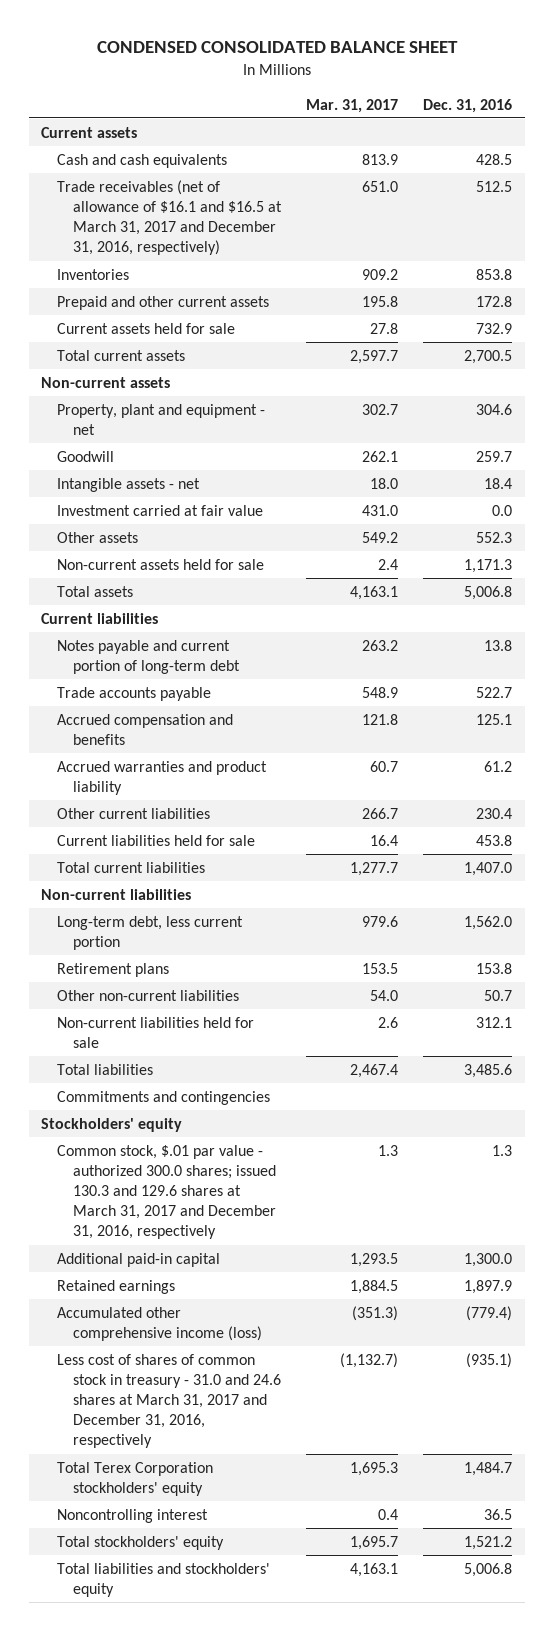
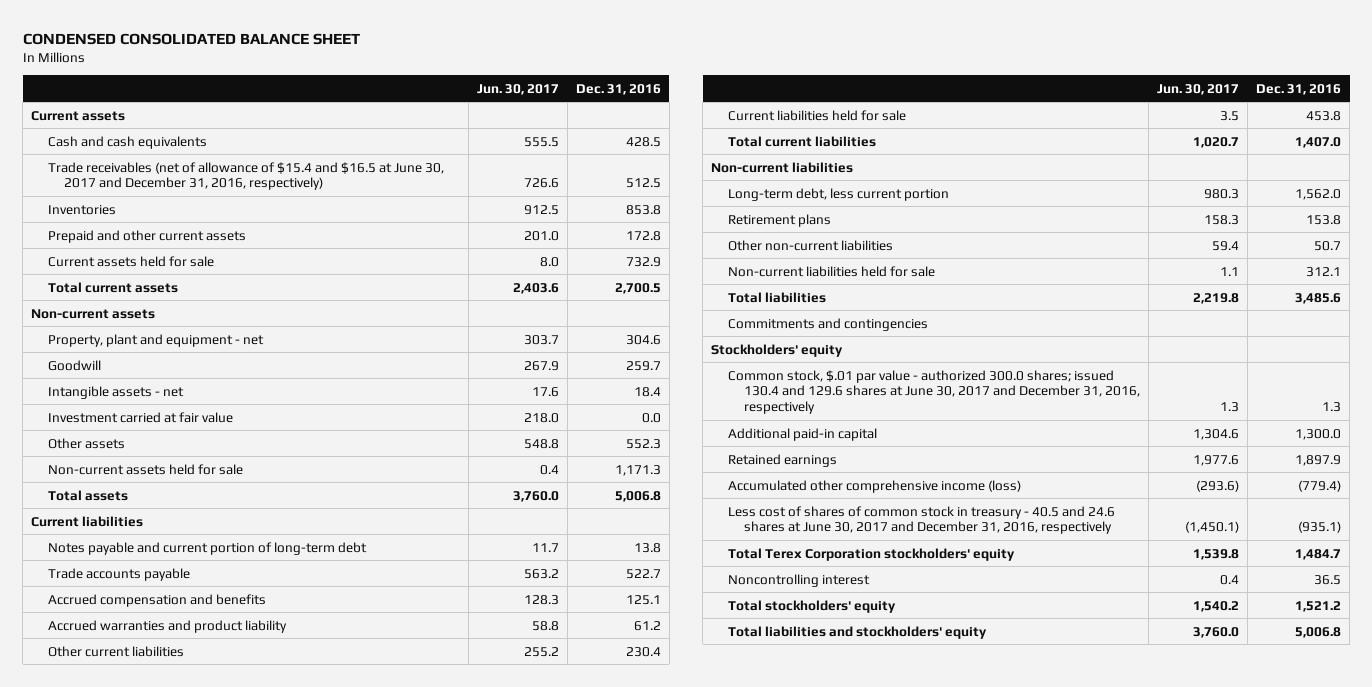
[306,98,399,113] Mar. 31, 2017 -> none
none -> [477,83,560,95] Jun. 30, 2017
[57,179,283,256] Trade receivables (net of allowance of $16.1 and $16.5 at March 31, 2017 and December 31, 2016, respectively) -> [47,161,444,191] Trade receivables (net of allowance of $15.4 and $16.5 at June 30, 2017 and December 31, 2016, respectively)
[57,1144,277,1240] Common stock, $.01 par value - authorized 300.0 shares; issued 130.3 and 129.6 shares at March 31, 2017 and December 31, 2016, respectively -> [727,369,1141,414] Common stock, $.01 par value - authorized 300.0 shares; issued 130.4 and 129.6 shares at June 30, 2017 and December 31, 2016, respectively
[57,1353,282,1449] Less cost of shares of common stock in treasury - 31.0 and 24.6 shares at March 31, 2017 and December 31, 2016, respectively -> [727,505,1115,535] Less cost of shares of common stock in treasury - 40.5 and 24.6 shares at June 30, 2017 and December 31, 2016, respectively

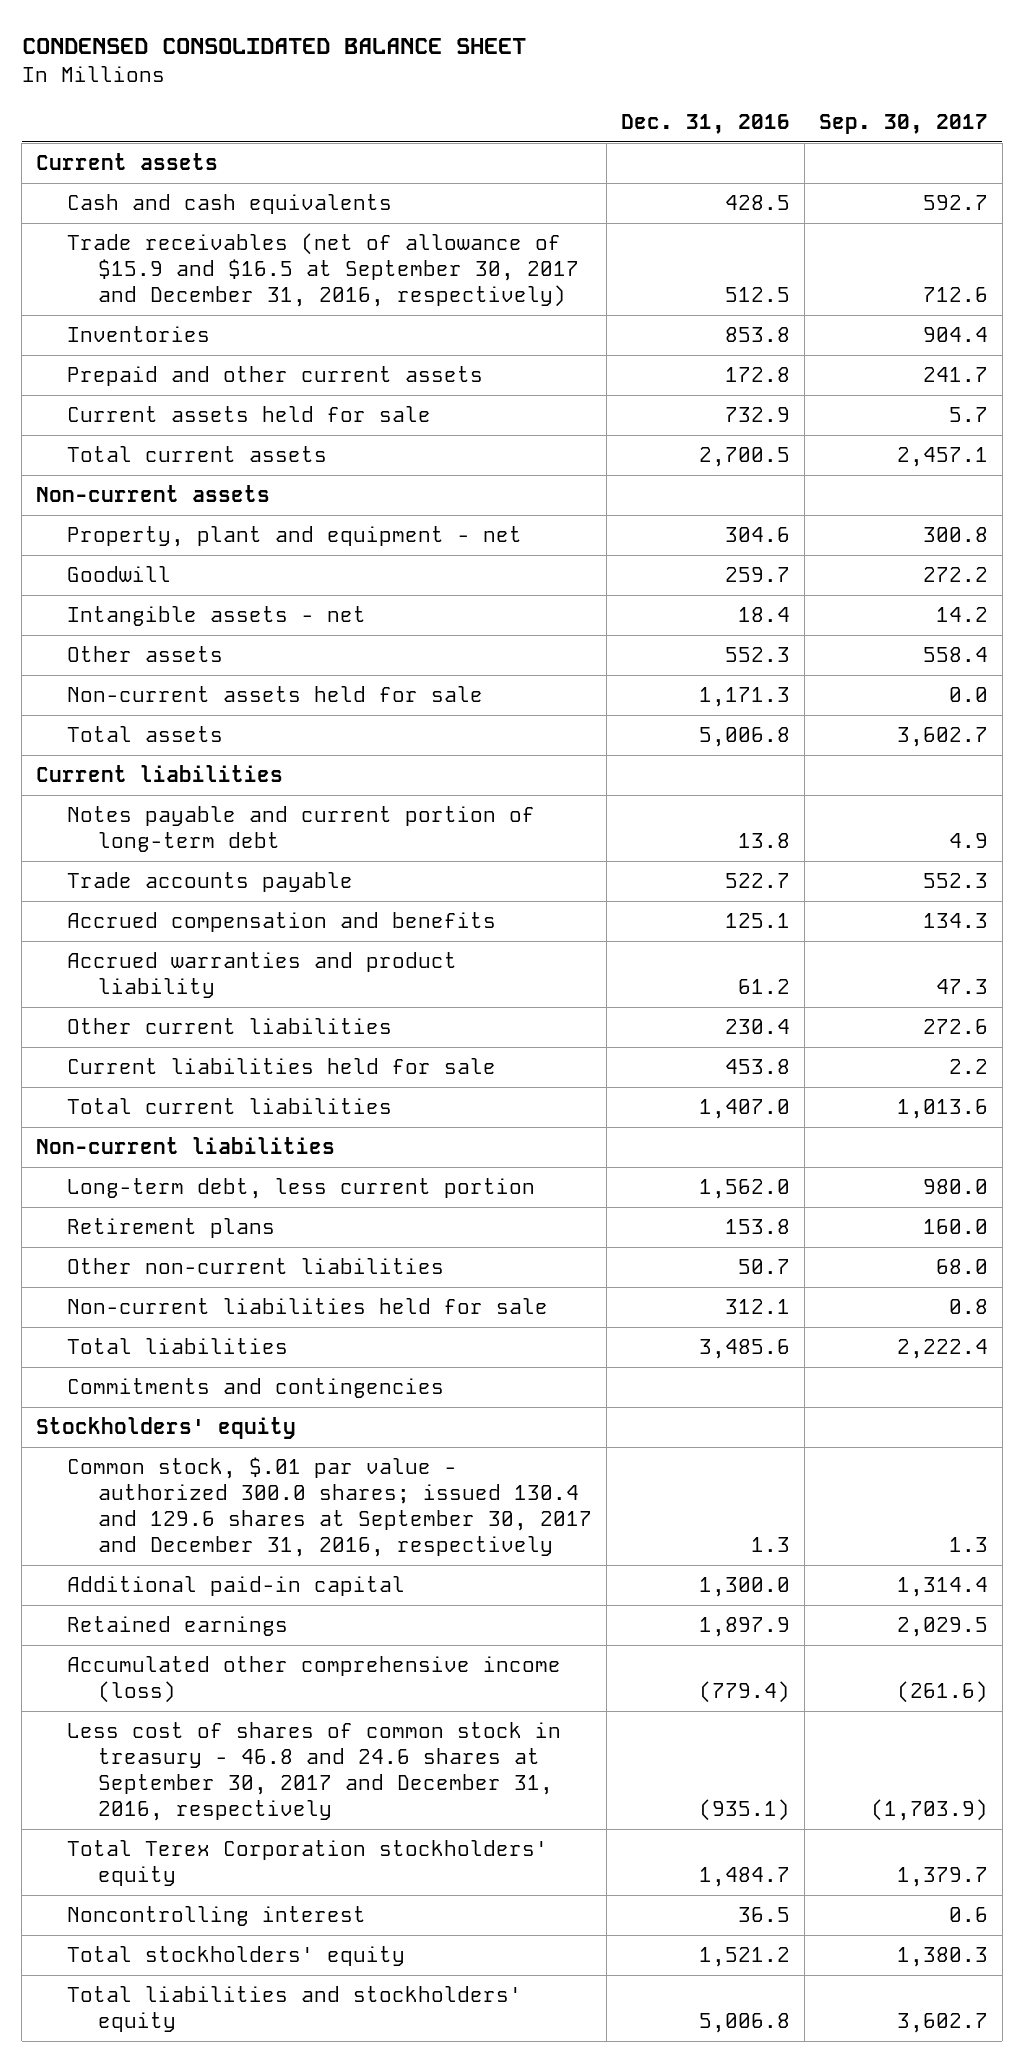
[477,83,560,95] Jun. 30, 2017 -> none
none -> [818,114,988,135] Sep. 30, 2017
[47,161,444,191] Trade receivables (net of allowance of $15.4 and $16.5 at June 30, 2017 and December 31, 2016, respectively) -> [67,233,580,308] Trade receivables (net of allowance of $15.9 and $16.5 at September 30, 2017 and December 31, 2016, respectively)
[47,411,233,423] Investment carried at fair value -> none
[727,369,1141,414] Common stock, $.01 par value - authorized 300.0 shares; issued 130.4 and 129.6 shares at June 30, 2017 and December 31, 2016, respectively -> [67,1457,593,1558] Common stock, $.01 par value - authorized 300.0 shares; issued 130.4 and 129.6 shares at September 30, 2017 and December 31, 2016, respectively
[727,505,1115,535] Less cost of shares of common stock in treasury - 40.5 and 24.6 shares at June 30, 2017 and December 31, 2016, respectively -> [67,1722,562,1822] Less cost of shares of common stock in treasury - 46.8 and 24.6 shares at September 30, 2017 and December 31, 2016, respectively

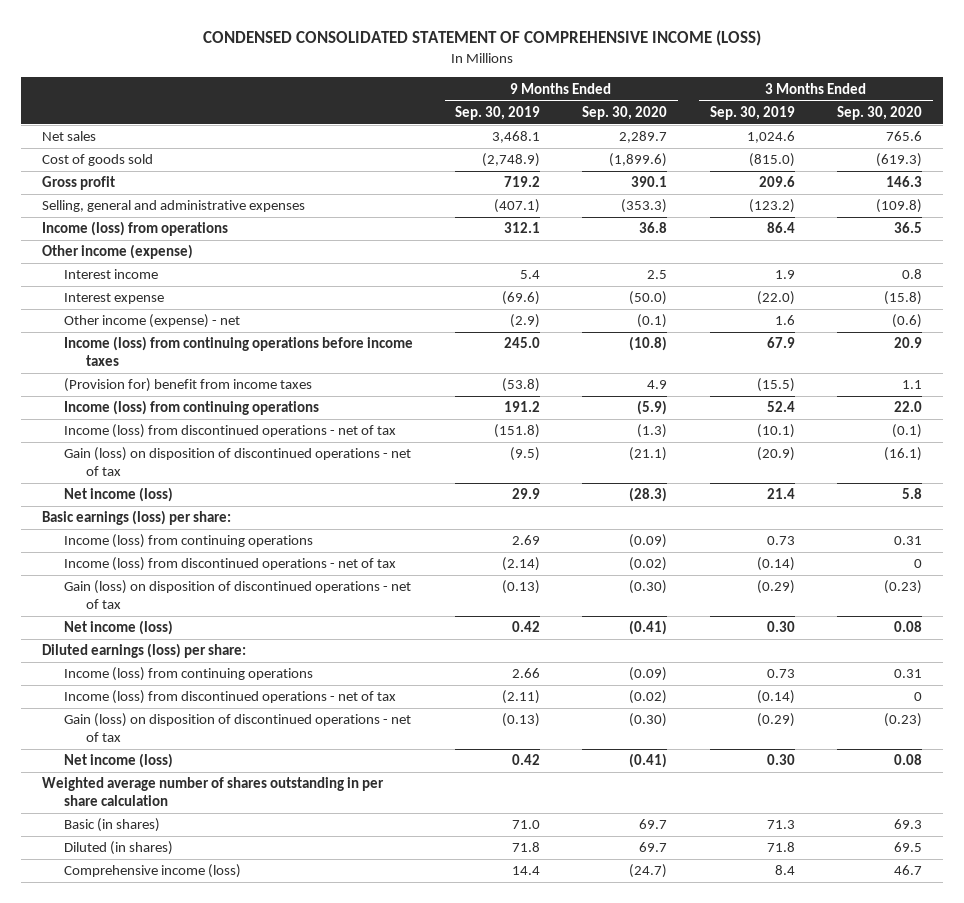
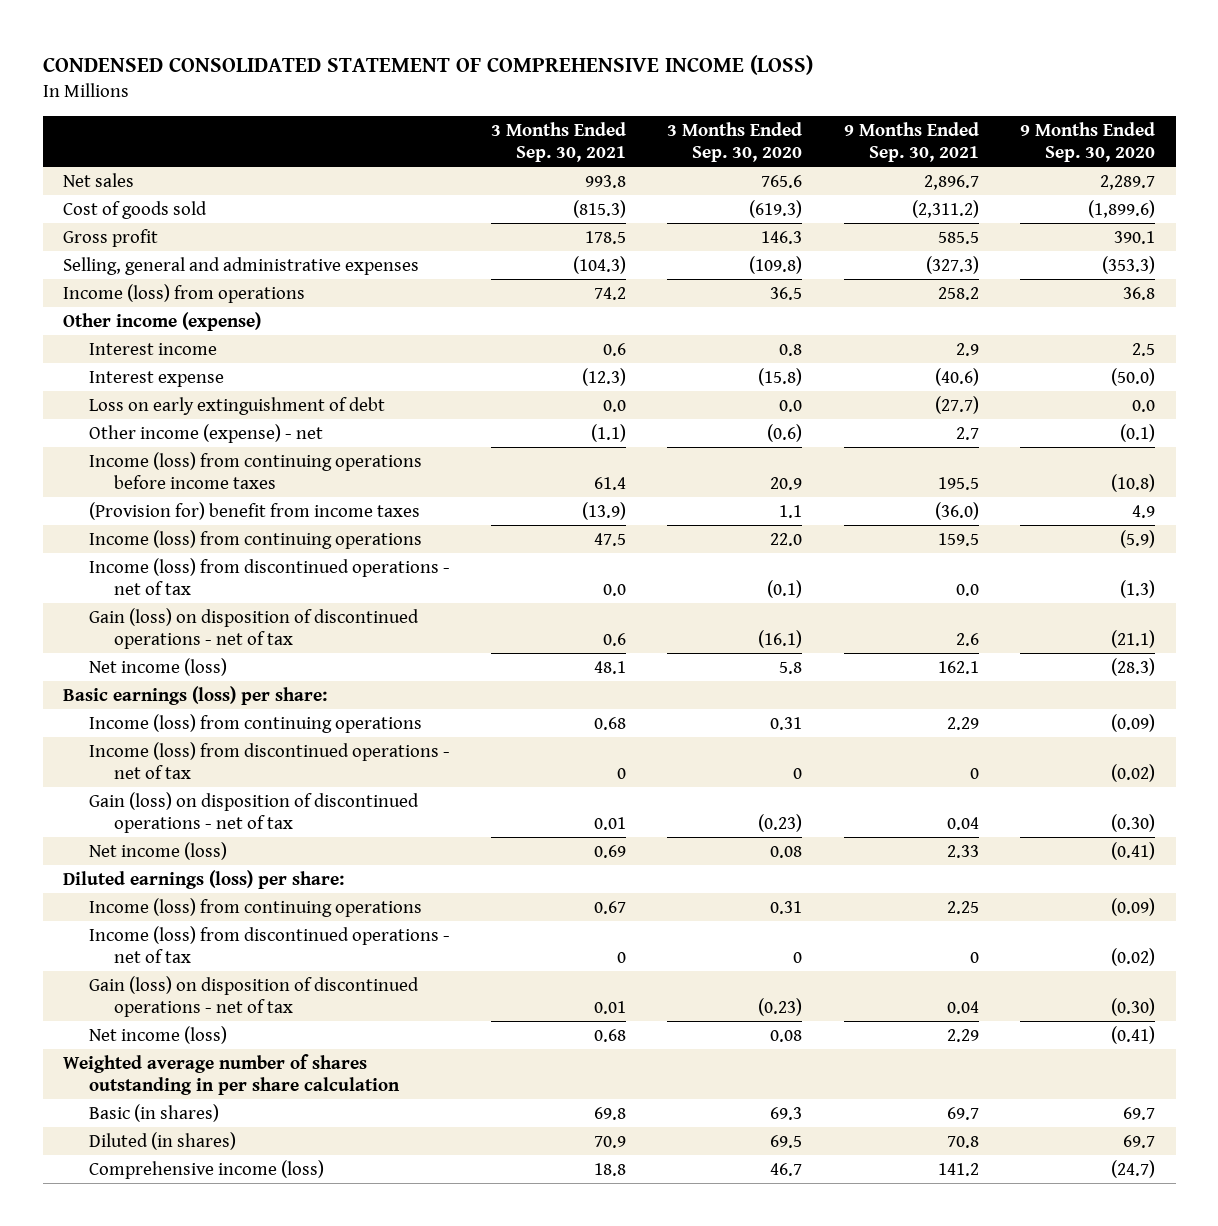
[455,105,541,120] Sep. 30, 2019 -> none
[709,105,795,120] Sep. 30, 2019 -> none
none -> [491,121,627,162] 3 Months Ended Sep. 30, 2021
none -> [843,121,979,162] 9 Months Ended Sep. 30, 2021
none -> [88,397,385,416] Loss on early extinguishment of debt

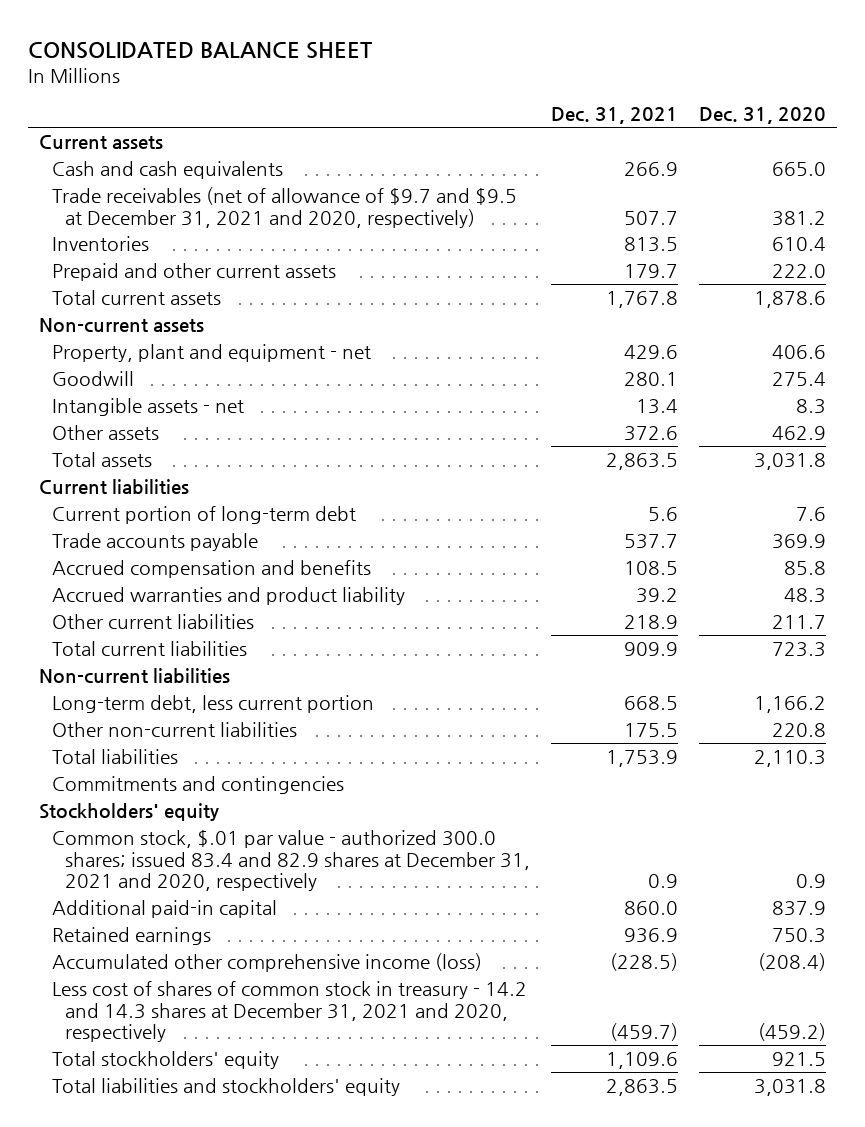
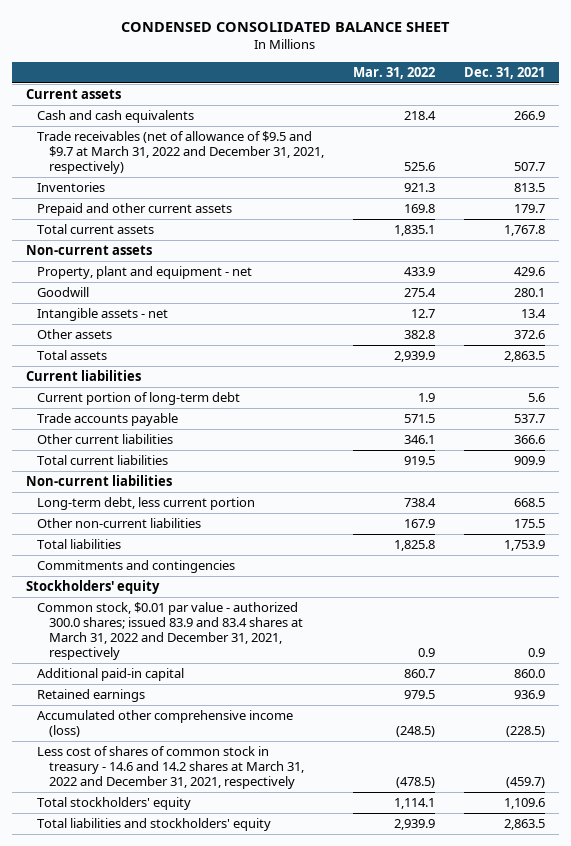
[28,41,373,59] CONSOLIDATED BALANCE SHEET -> [121,21,451,32] CONDENSED CONSOLIDATED BALANCE SHEET
[698,107,826,125] Dec. 31, 2020 -> none
none -> [352,66,435,79] Mar. 31, 2022
[51,186,517,228] Trade receivables (net of allowance of $9.7 and $9.5 at December 31, 2021 and 2020, respectively) -> [37,131,324,174] Trade receivables (net of allowance of $9.5 and $9.7 at March 31, 2022 and December 31, 2021, respectively)
[51,559,371,578] Accrued compensation and benefits -> none
[51,586,405,605] Accrued warranties and product liability -> none
[623,614,678,629] 218.9 -> [513,435,545,445] 366.6
[51,829,530,892] Common stock, $.01 par value - authorized 300.0 shares; issued 83.4 and 82.9 shares at December 31, 2021 and 2020, respectively -> [37,602,303,660] Common stock, $0.01 par value - authorized 300.0 shares; issued 83.9 and 83.4 shares at March 31, 2022 and December 31, 2021, respectively
[51,980,527,1043] Less cost of shares of common stock in treasury - 14.2 and 14.3 shares at December 31, 2021 and 2020, respectively -> [37,746,304,789] Less cost of shares of common stock in treasury - 14.6 and 14.2 shares at March 31, 2022 and December 31, 2021, respectively

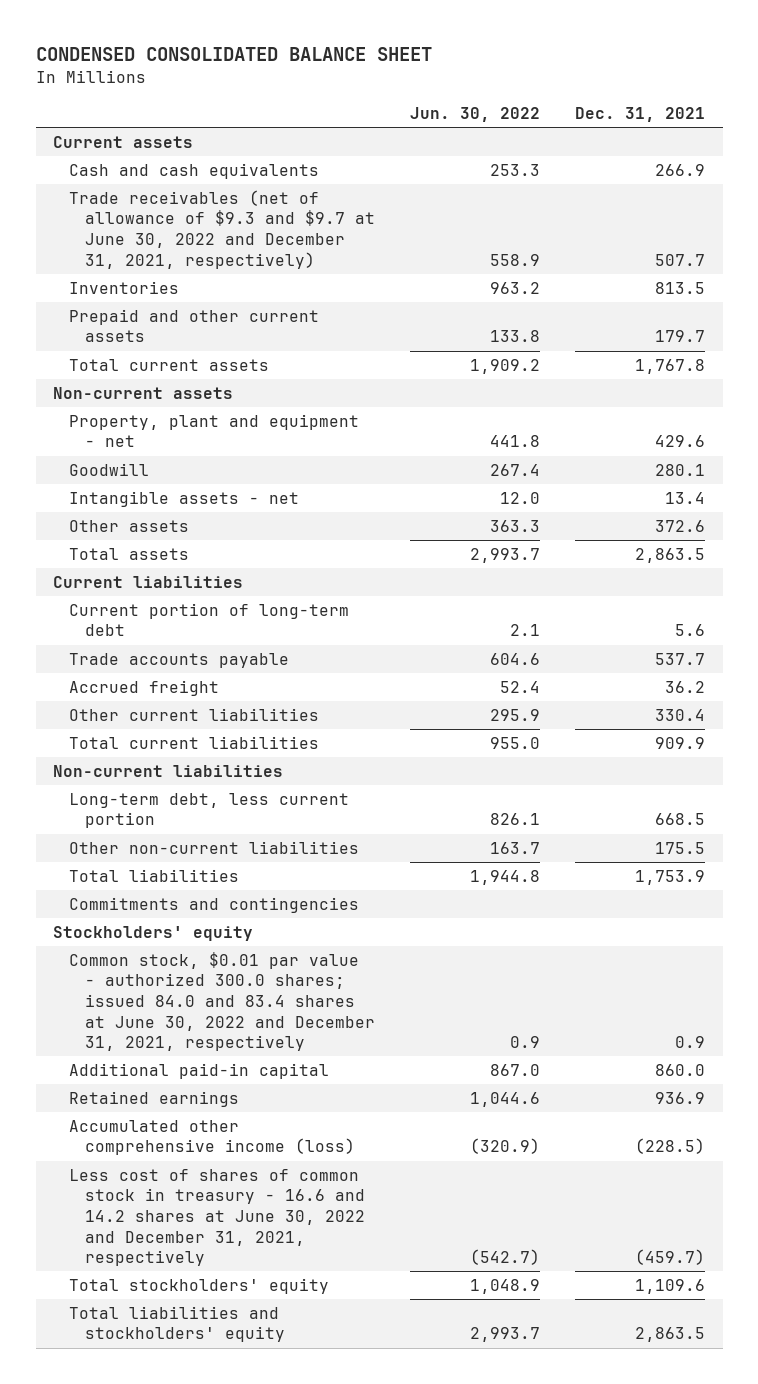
[352,66,435,79] Mar. 31, 2022 -> none
none -> [410,106,541,122] Jun. 30, 2022
[37,131,324,174] Trade receivables (net of allowance of $9.5 and $9.7 at March 31, 2022 and December 31, 2021, respectively) -> [69,189,376,269] Trade receivables (net of allowance of $9.3 and $9.7 at June 30, 2022 and December 31, 2021, respectively)
none -> [69,679,220,696] Accrued freight
[513,435,545,445] 366.6 -> [655,708,706,721] 330.4
[37,602,303,660] Common stock, $0.01 par value - authorized 300.0 shares; issued 83.9 and 83.4 shares at March 31, 2022 and December 31, 2021, respectively -> [69,951,376,1052] Common stock, $0.01 par value - authorized 300.0 shares; issued 84.0 and 83.4 shares at June 30, 2022 and December 31, 2021, respectively
[37,746,304,789] Less cost of shares of common stock in treasury - 14.6 and 14.2 shares at March 31, 2022 and December 31, 2021, respectively -> [69,1168,366,1267] Less cost of shares of common stock in treasury - 16.6 and 14.2 shares at June 30, 2022 and December 31, 2021, respectively

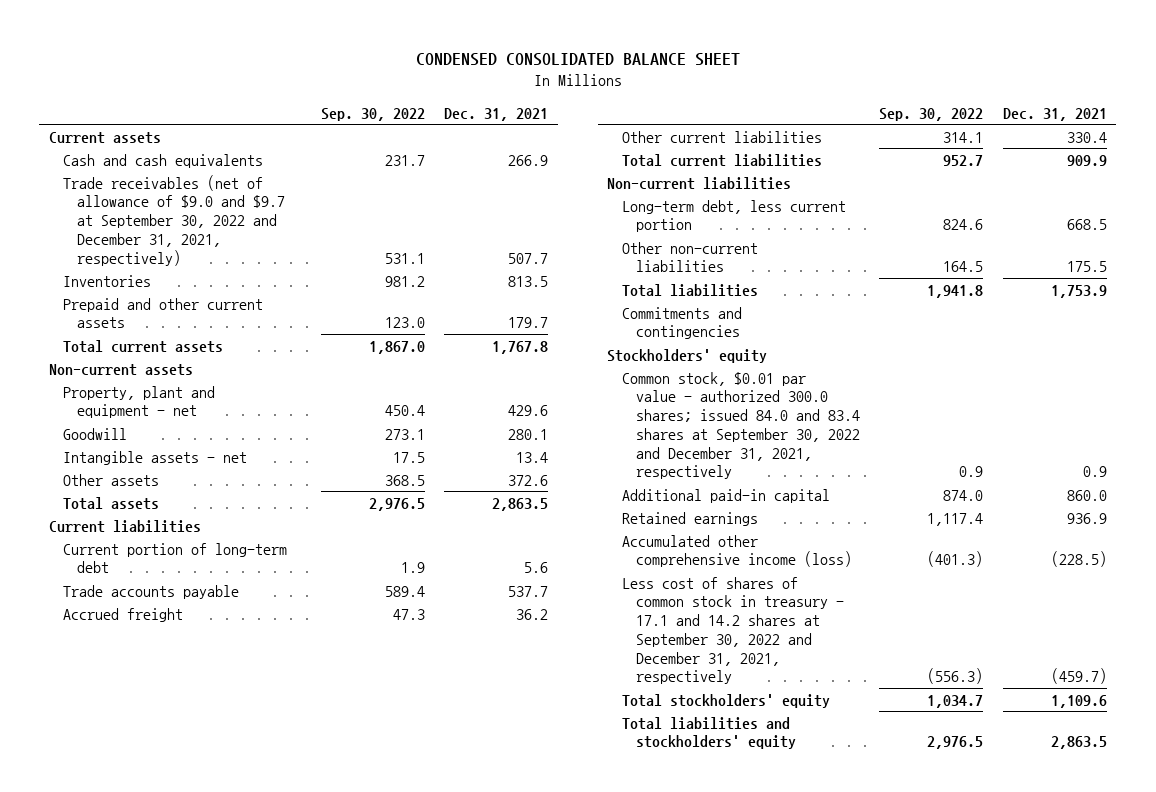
[410,106,541,122] Jun. 30, 2022 -> none
none -> [320,107,425,121] Sep. 30, 2022
[69,189,376,269] Trade receivables (net of allowance of $9.3 and $9.7 at June 30, 2022 and December 31, 2021, respectively) -> [63,174,286,266] Trade receivables (net of allowance of $9.0 and $9.7 at September 30, 2022 and December 31, 2021, respectively)
[69,951,376,1052] Common stock, $0.01 par value - authorized 300.0 shares; issued 84.0 and 83.4 shares at June 30, 2022 and December 31, 2021, respectively -> [621,371,860,480] Common stock, $0.01 par value - authorized 300.0 shares; issued 84.0 and 83.4 shares at September 30, 2022 and December 31, 2021, respectively
[69,1168,366,1267] Less cost of shares of common stock in treasury - 16.6 and 14.2 shares at June 30, 2022 and December 31, 2021, respectively -> [621,576,844,685] Less cost of shares of common stock in treasury - 17.1 and 14.2 shares at September 30, 2022 and December 31, 2021, respectively

